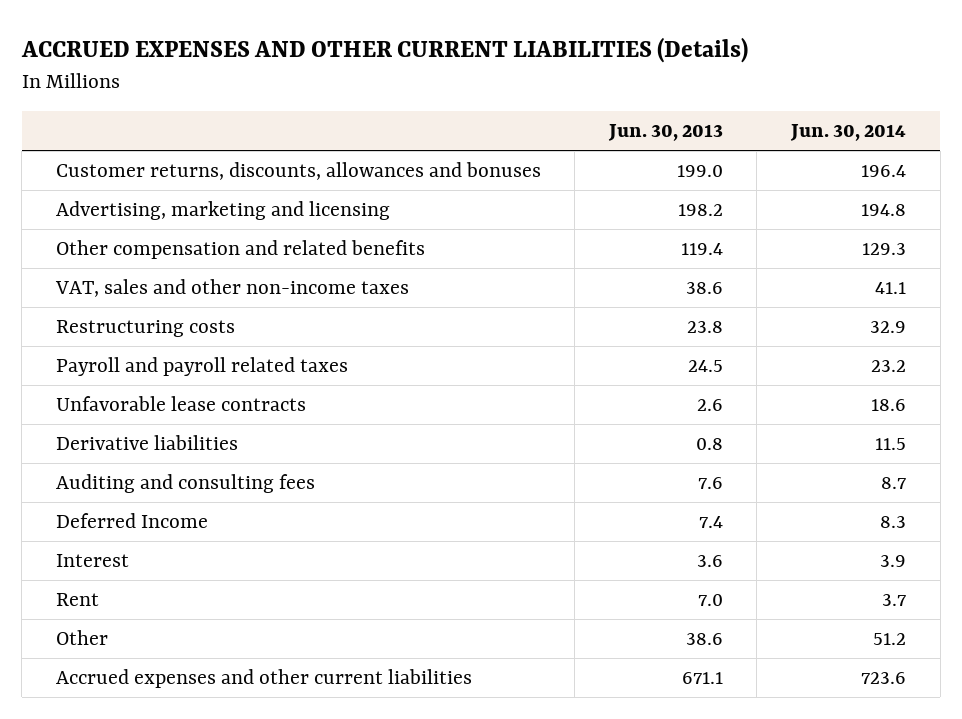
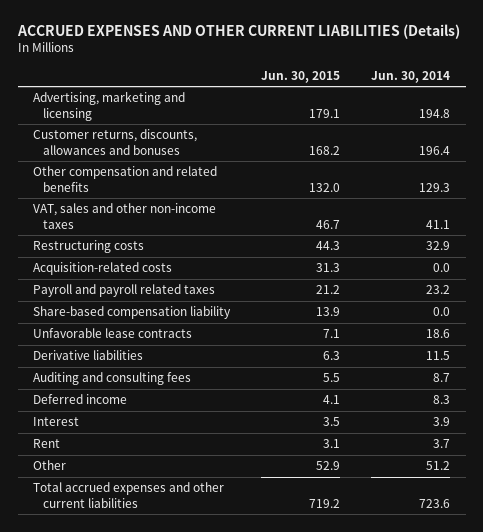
[607,124,723,142] Jun. 30, 2013 -> none
none -> [261,70,341,83] Jun. 30, 2015
[55,162,541,181] Customer returns, discounts, allowances and bonuses -> [33,129,198,155] Customer returns, discounts, allowances and bonuses
none -> [33,262,173,276] Acquisition-related costs
none -> [33,306,232,320] Share-based compensation liability
[55,513,208,529] Deferred Income -> [33,394,128,405] Deferred income
[55,669,472,689] Accrued expenses and other current liabilities -> [33,482,225,508] Total accrued expenses and other current liabilities

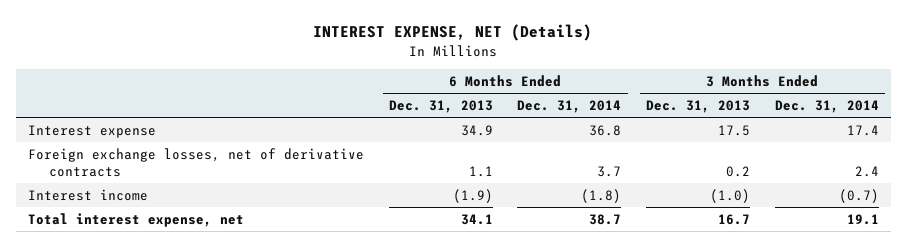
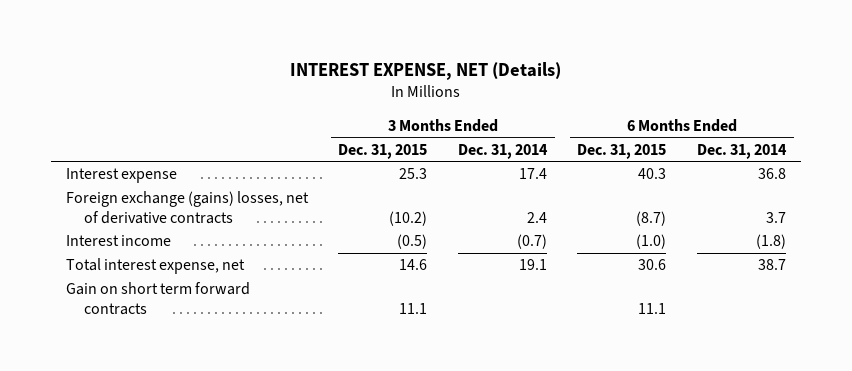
[388,99,493,113] Dec. 31, 2013 -> none
[646,99,751,113] Dec. 31, 2013 -> none
none -> [338,143,428,159] Dec. 31, 2015
none -> [577,143,667,159] Dec. 31, 2015
[28,147,365,177] Foreign exchange losses, net of derivative contracts -> [65,191,309,224] Foreign exchange (gains) losses, net of derivative contracts
none -> [65,282,250,315] Gain on short term forward contracts

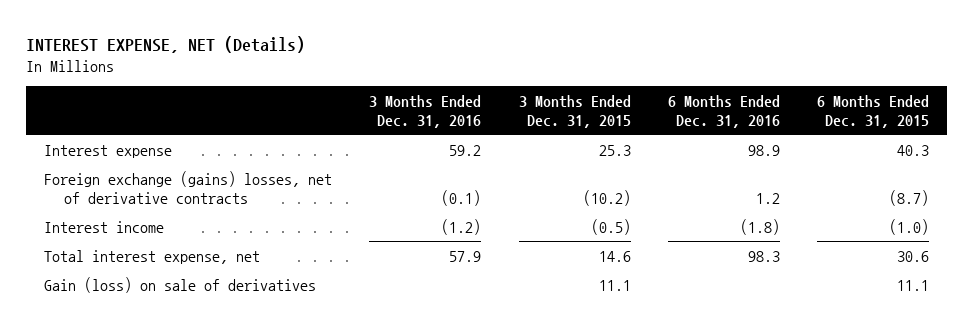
[457,143,548,159] Dec. 31, 2014 -> none
[696,143,787,159] Dec. 31, 2014 -> none
none -> [369,94,482,128] 3 Months Ended Dec. 31, 2016
none -> [667,94,780,128] 6 Months Ended Dec. 31, 2016
[65,282,250,315] Gain on short term forward contracts -> [44,276,317,293] Gain (loss) on sale of derivatives

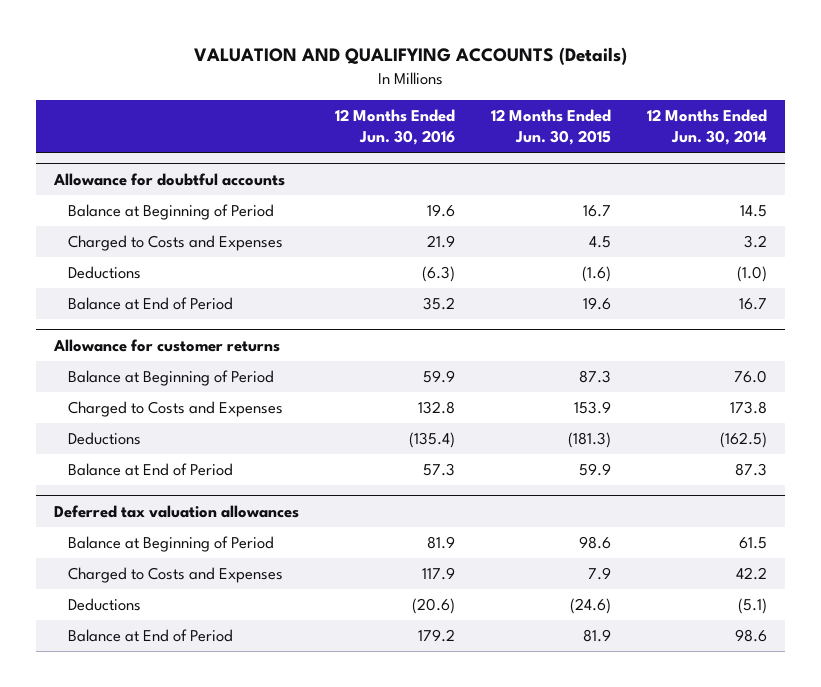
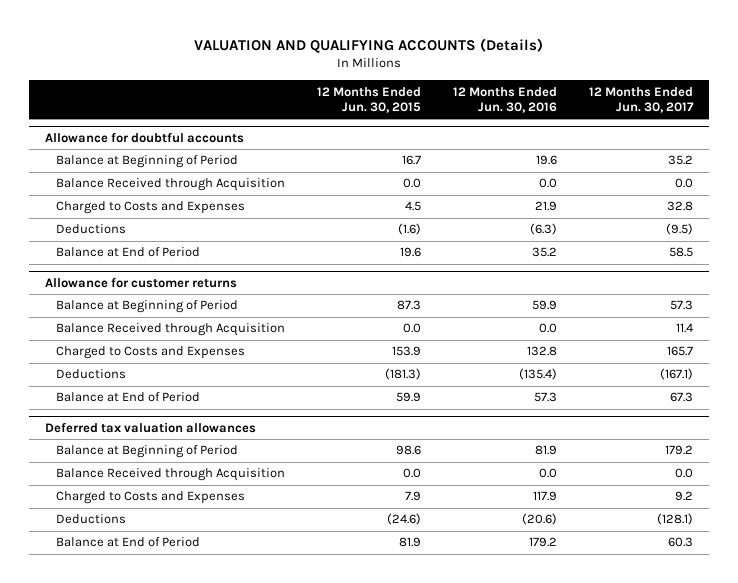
[647,109,768,146] 12 Months Ended Jun. 30, 2014 -> none
none -> [588,86,694,114] 12 Months Ended Jun. 30, 2017
none -> [55,178,285,192] Balance Received through Acquisition
none -> [55,323,285,337] Balance Received through Acquisition
none -> [55,468,285,482] Balance Received through Acquisition

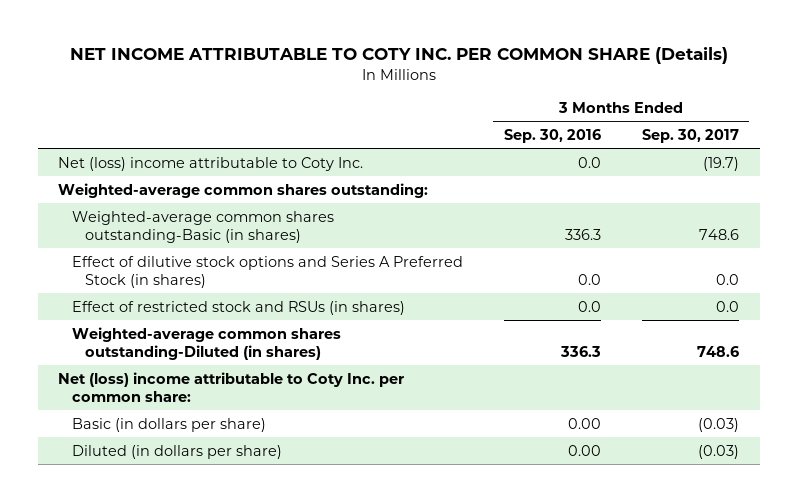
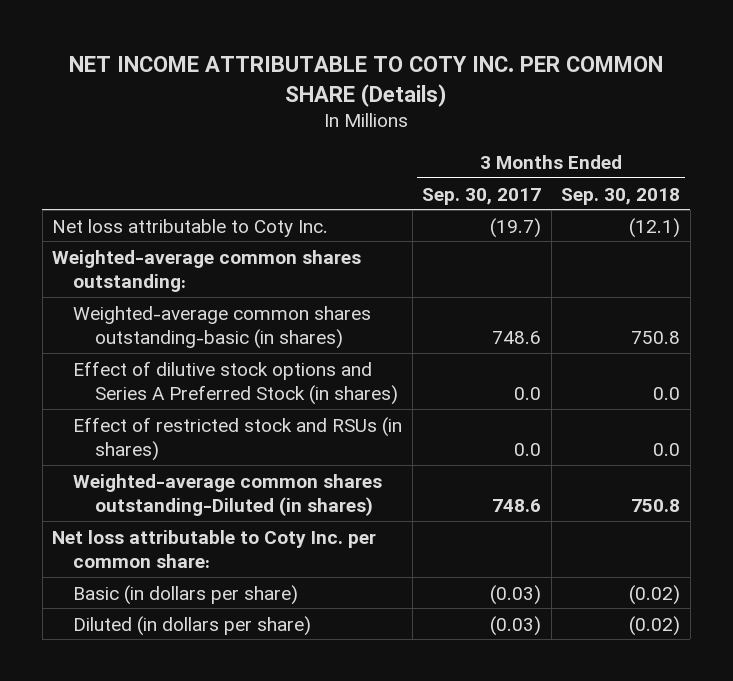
[503,129,601,144] Sep. 30, 2016 -> none
none -> [561,187,681,205] Sep. 30, 2018
[58,156,364,171] Net (loss) income attributable to Coty Inc. -> [52,218,329,237] Net loss attributable to Coty Inc.
[71,210,334,244] Weighted-average common shares outstanding-Basic (in shares) -> [73,305,372,349] Weighted-average common shares outstanding-basic (in shares)
[58,371,405,403] Net (loss) income attributable to Coty Inc. per common share: -> [52,529,377,568] Net loss attributable to Coty Inc. per common share:

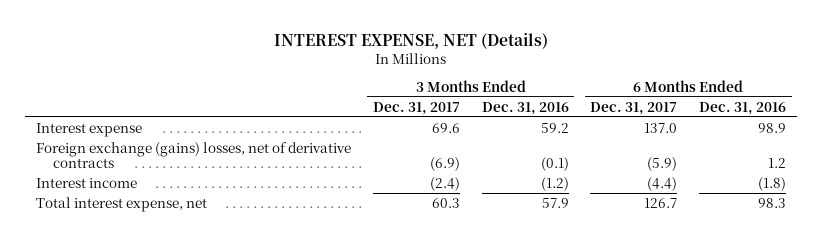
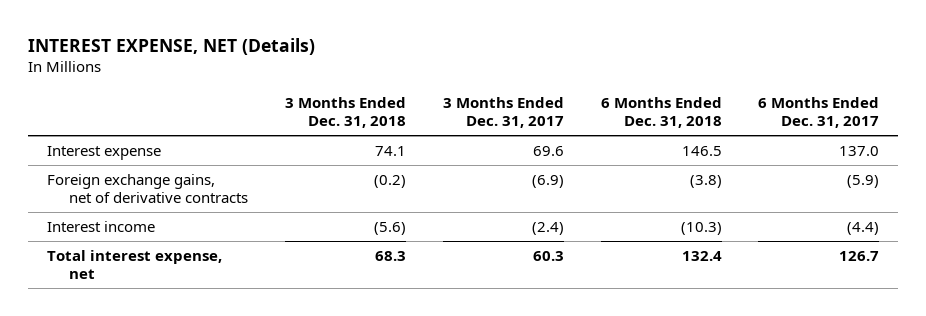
[481,101,569,115] Dec. 31, 2016 -> none
[699,101,787,115] Dec. 31, 2016 -> none
none -> [285,96,407,129] 3 Months Ended Dec. 31, 2018
none -> [600,96,722,129] 6 Months Ended Dec. 31, 2018
[36,141,352,169] Foreign exchange (gains) losses, net of derivative contracts -> [46,174,249,204] Foreign exchange gains, net of derivative contracts

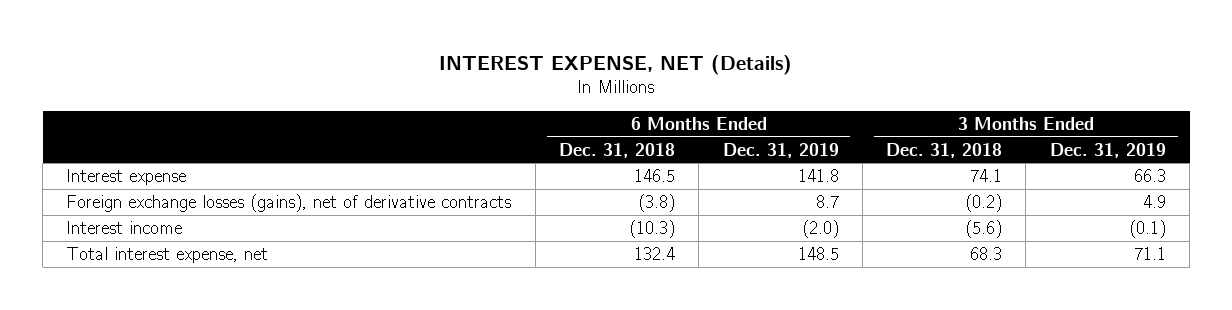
[442,96,564,129] 3 Months Ended Dec. 31, 2017 -> none
[758,96,880,129] 6 Months Ended Dec. 31, 2017 -> none
none -> [722,142,839,158] Dec. 31, 2019
none -> [1049,142,1166,158] Dec. 31, 2019
[46,174,249,204] Foreign exchange gains, net of derivative contracts -> [66,193,512,212] Foreign exchange losses (gains), net of derivative contracts

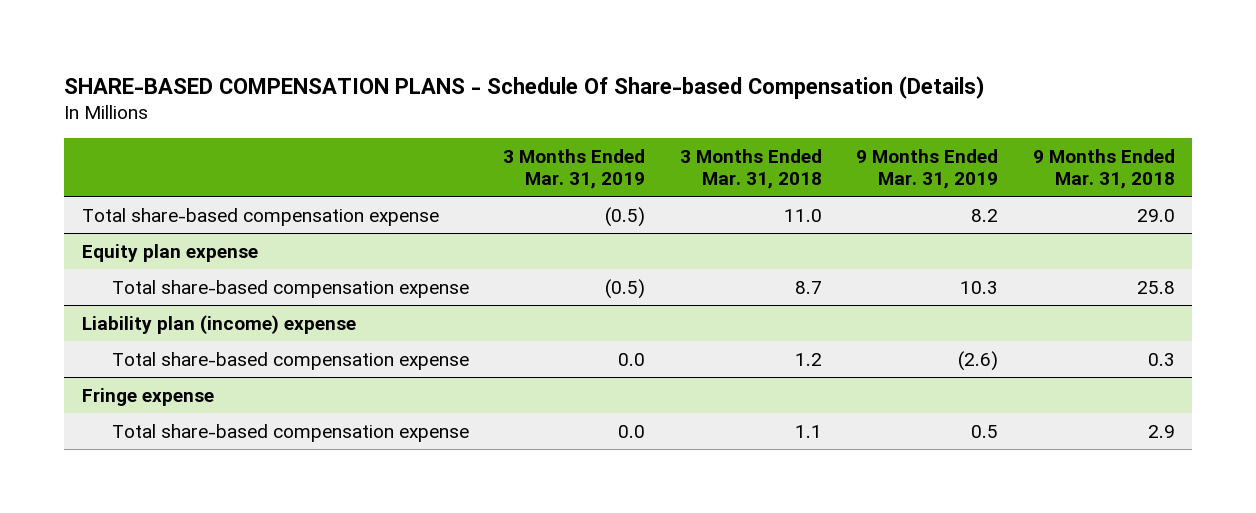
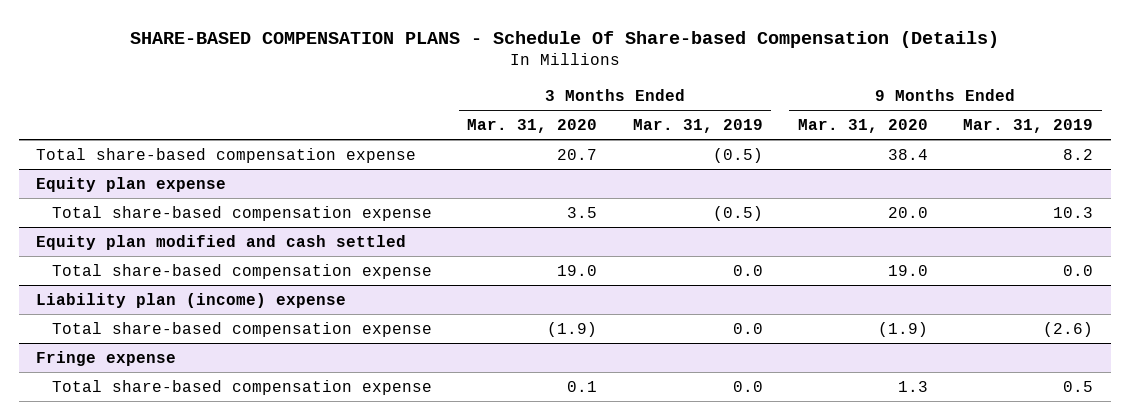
[679,148,822,189] 3 Months Ended Mar. 31, 2018 -> none
[1032,148,1175,189] 9 Months Ended Mar. 31, 2018 -> none
none -> [467,119,598,134] Mar. 31, 2020
none -> [797,119,928,134] Mar. 31, 2020
none -> [36,234,407,250] Equity plan modified and cash settled
none -> [52,263,433,279] Total share-based compensation expense

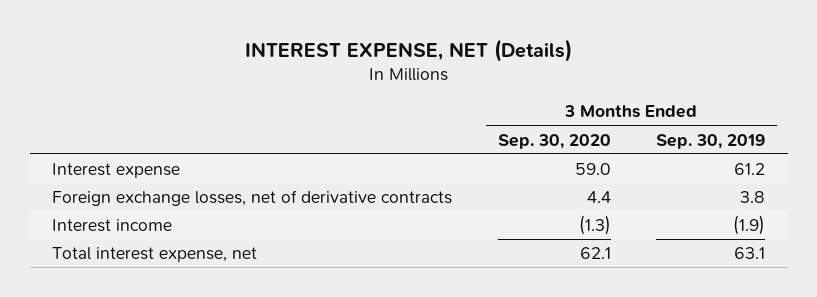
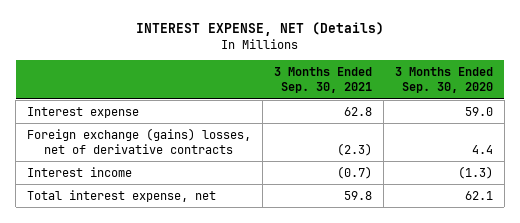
[656,133,766,149] Sep. 30, 2019 -> none
none -> [273,67,372,94] 3 Months Ended Sep. 30, 2021
[52,189,453,206] Foreign exchange losses, net of derivative contracts -> [27,127,252,154] Foreign exchange (gains) losses, net of derivative contracts

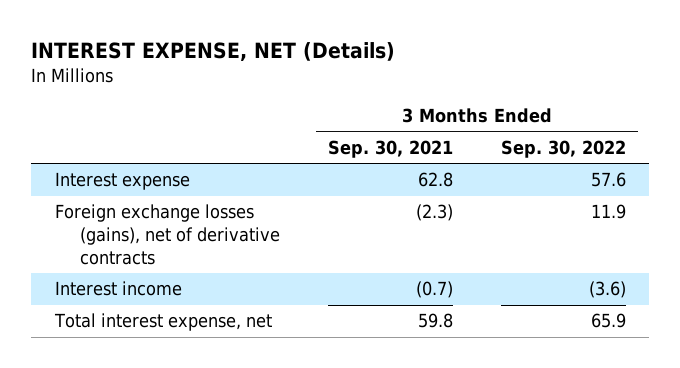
[394,67,493,94] 3 Months Ended Sep. 30, 2020 -> none
none -> [500,140,626,159] Sep. 30, 2022
[27,127,252,154] Foreign exchange (gains) losses, net of derivative contracts -> [54,204,281,265] Foreign exchange losses (gains), net of derivative contracts

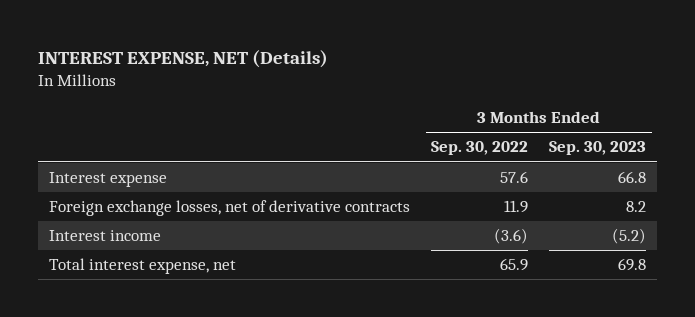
[327,140,453,159] Sep. 30, 2021 -> none
none -> [549,141,647,156] Sep. 30, 2023
[54,204,281,265] Foreign exchange losses (gains), net of derivative contracts -> [48,200,410,217] Foreign exchange losses, net of derivative contracts

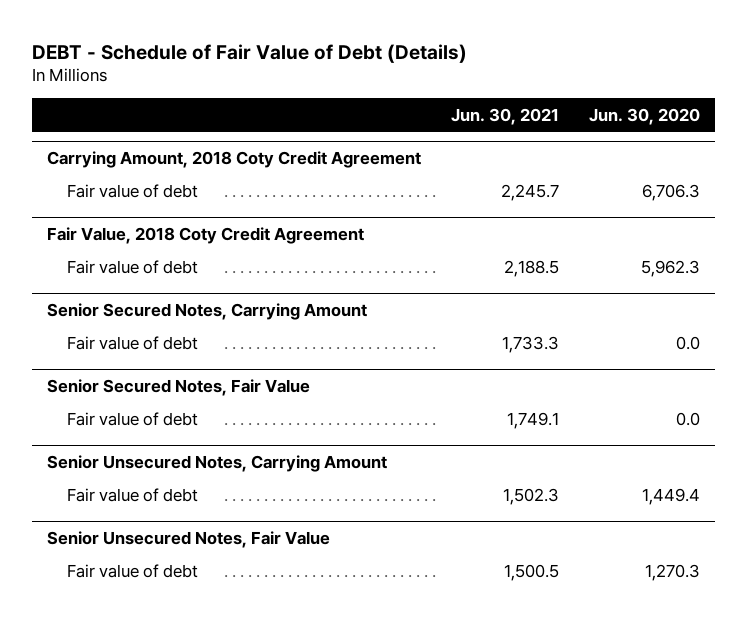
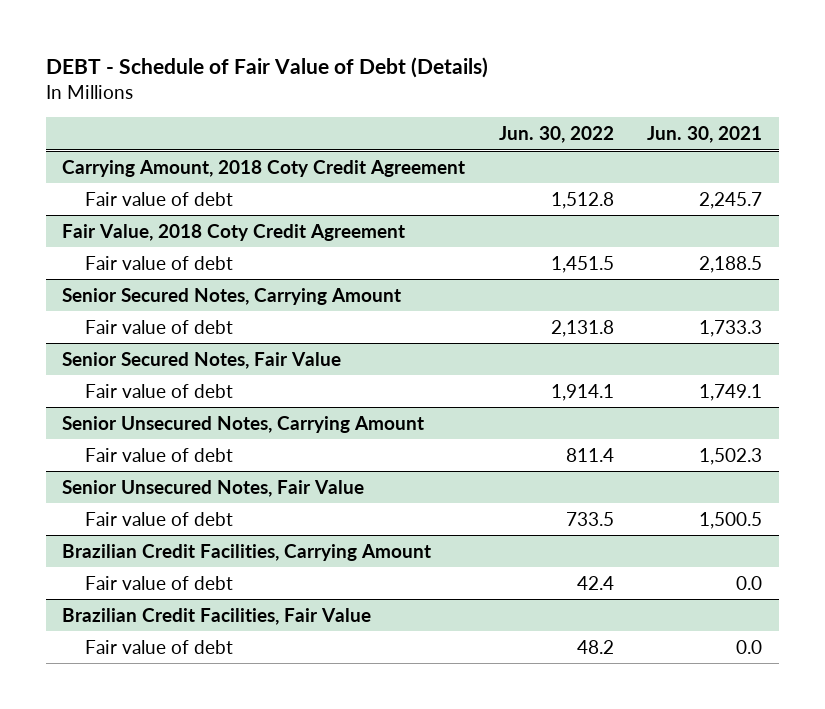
[588,107,700,125] Jun. 30, 2020 -> none
none -> [498,126,614,144] Jun. 30, 2022
none -> [62,543,432,561] Brazilian Credit Facilities, Carrying Amount
none -> [84,575,233,590] Fair value of debt
none -> [62,607,372,625] Brazilian Credit Facilities, Fair Value
none -> [84,639,233,654] Fair value of debt

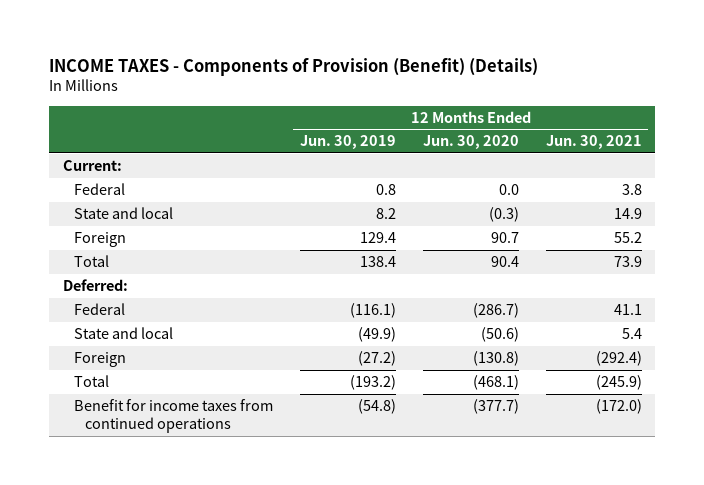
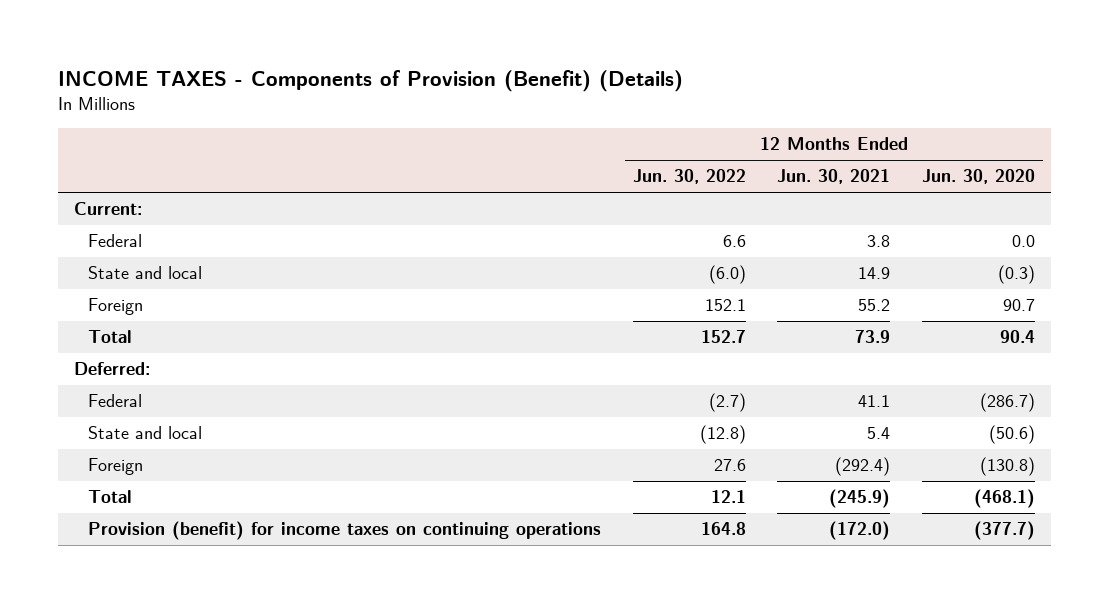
[299,135,396,150] Jun. 30, 2019 -> none
none -> [632,169,746,185] Jun. 30, 2022
[73,399,273,434] Benefit for income taxes from continued operations -> [88,521,602,541] Provision (benefit) for income taxes on continuing operations

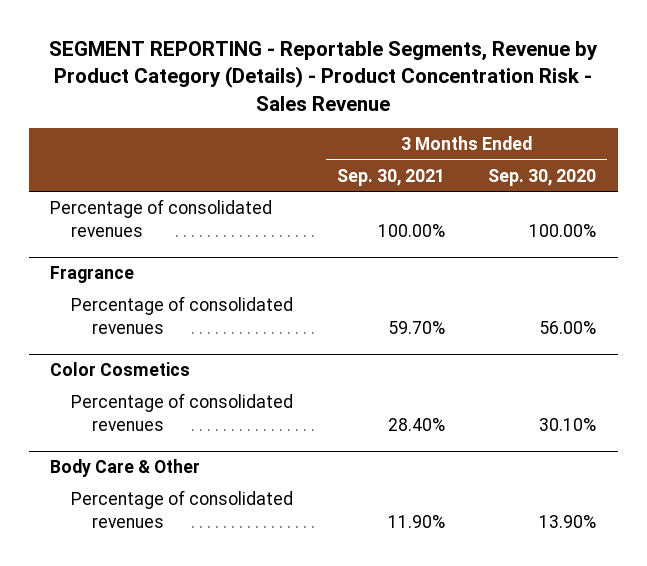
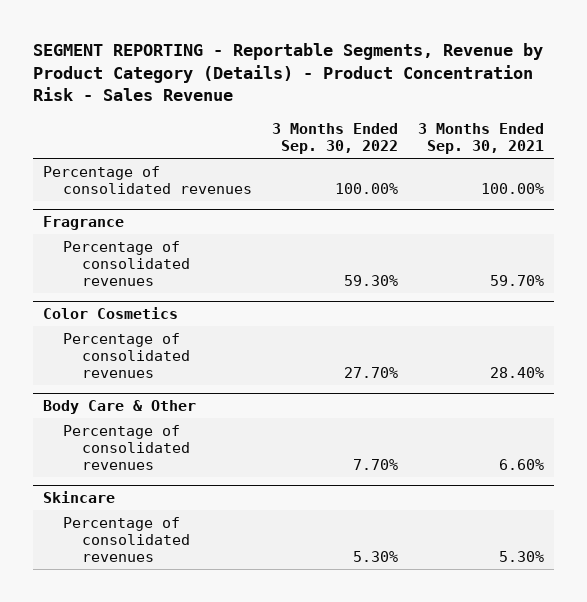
[488,168,597,186] Sep. 30, 2020 -> none
none -> [271,122,398,154] 3 Months Ended Sep. 30, 2022
[387,514,445,528] 11.90% -> [498,458,544,470] 6.60%
none -> [43,491,116,504] Skincare
none -> [62,516,191,562] Percentage of consolidated revenues

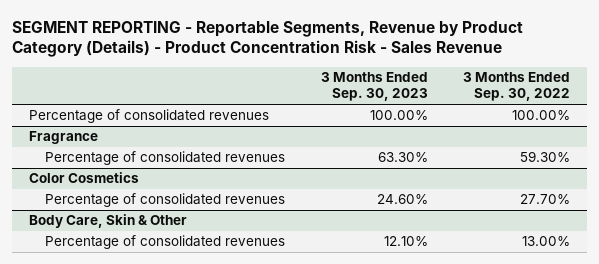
[417,122,544,154] 3 Months Ended Sep. 30, 2021 -> none
none -> [320,71,428,102] 3 Months Ended Sep. 30, 2023
[43,491,116,504] Skincare -> none
[62,516,191,562] Percentage of consolidated revenues -> none
[43,400,197,415] Body Care & Other -> [29,214,188,229] Body Care, Skin & Other
[352,458,398,470] 7.70% -> [521,236,570,247] 13.00%

